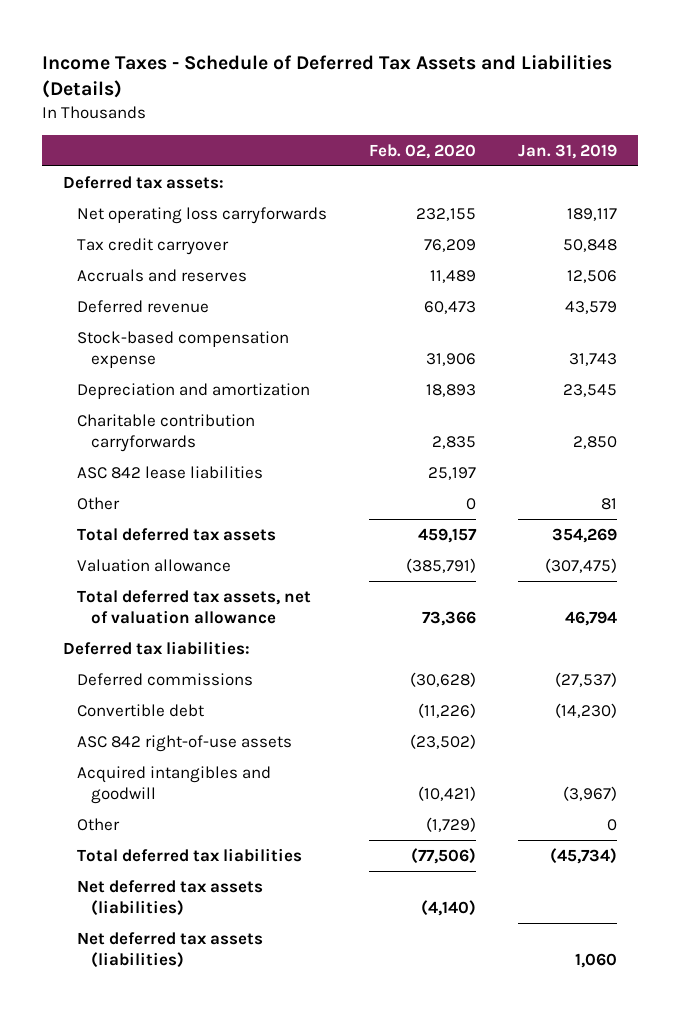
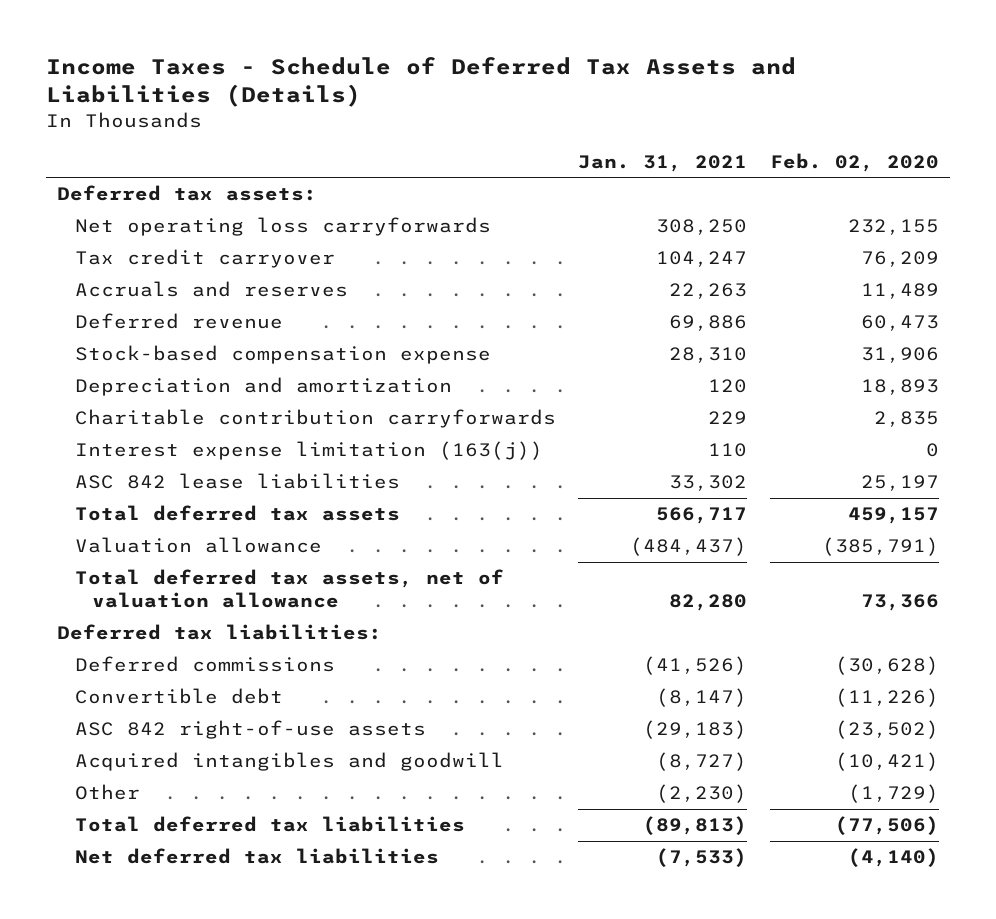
[517,143,617,159] Jan. 31, 2019 -> none
none -> [578,154,748,172] Jan. 31, 2021
none -> [74,441,543,461] Interest expense limitation (163(j))
[77,496,121,510] Other -> none
[77,931,264,968] Net deferred tax assets (liabilities) -> none
[77,879,264,916] Net deferred tax assets (liabilities) -> [74,848,439,865] Net deferred tax liabilities

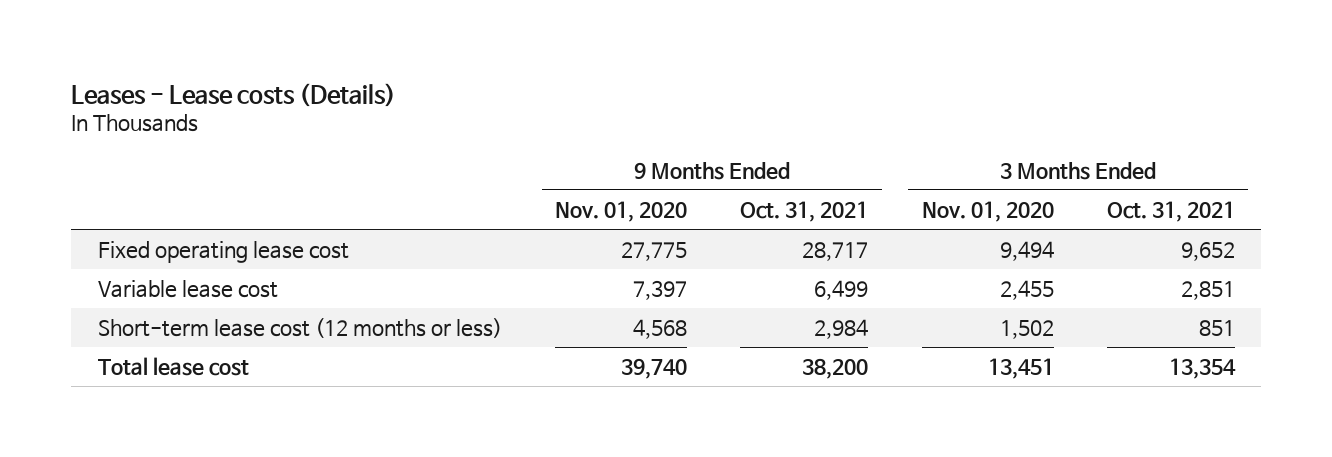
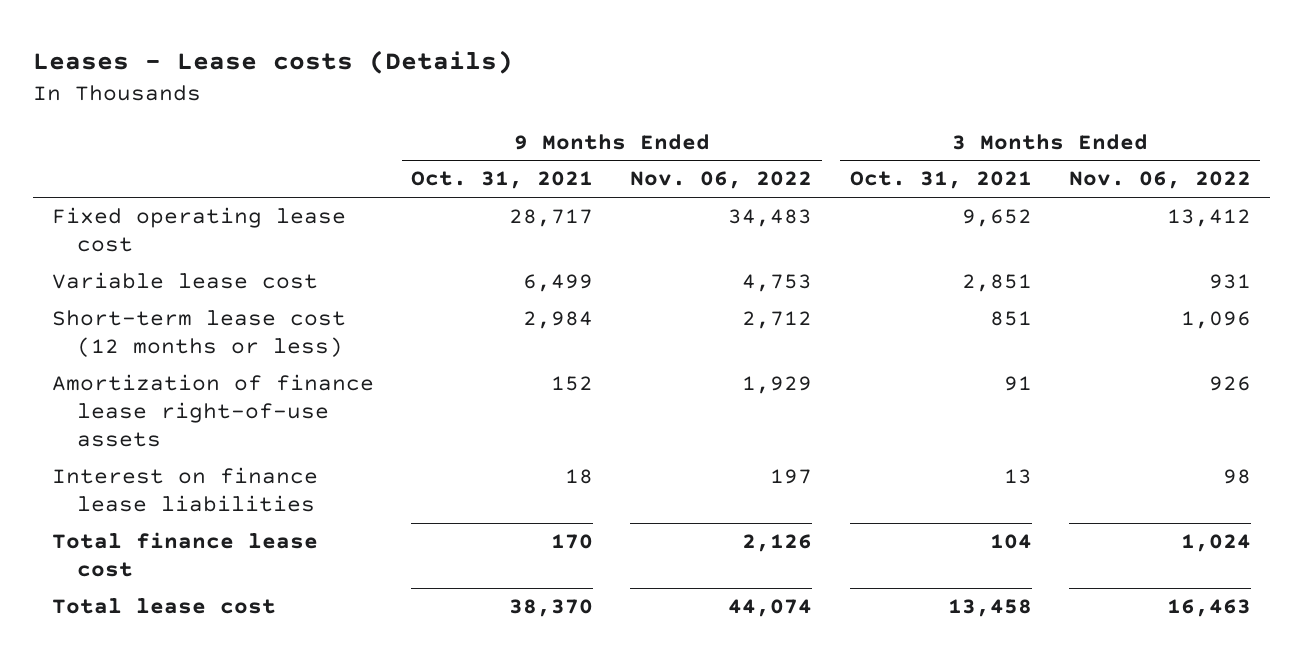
[554,200,687,222] Nov. 01, 2020 -> none
[921,200,1054,222] Nov. 01, 2020 -> none
none -> [630,171,813,190] Nov. 06, 2022
none -> [1069,171,1252,190] Nov. 06, 2022
none -> [51,374,374,447] Amortization of finance lease right-of-use assets
none -> [51,467,318,513] Interest on finance lease liabilities
none -> [51,532,318,578] Total finance lease cost
[802,357,869,379] 38,200 -> [509,599,594,618] 38,370
[1168,357,1236,379] 13,354 -> [947,599,1032,618] 13,458

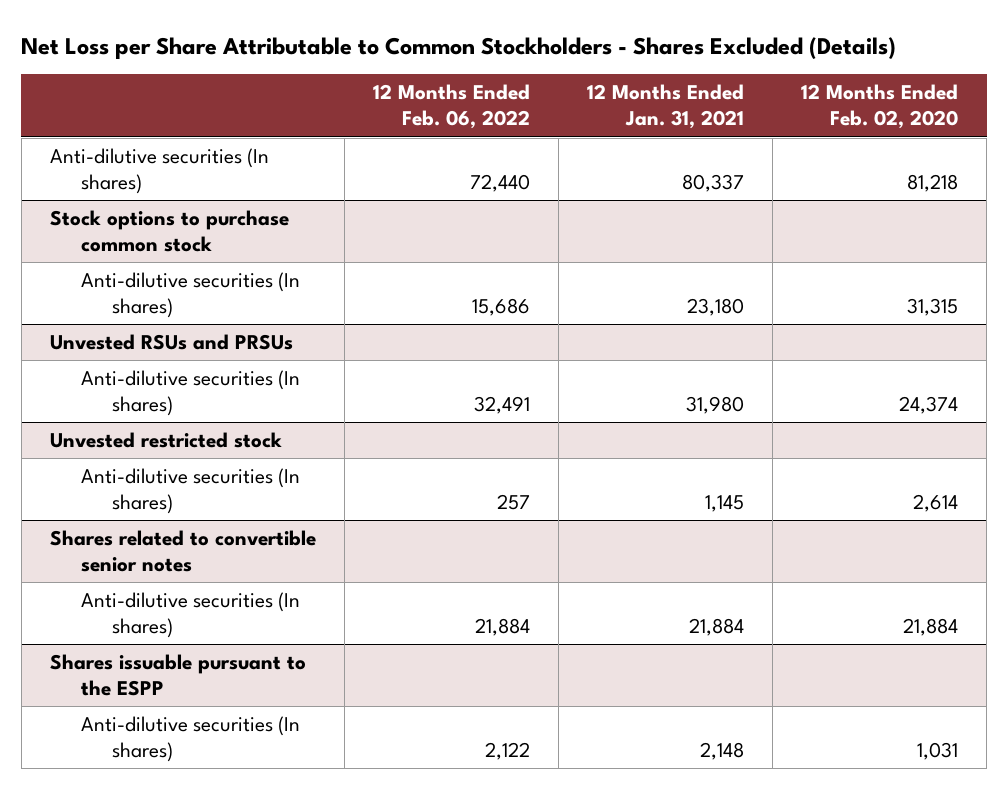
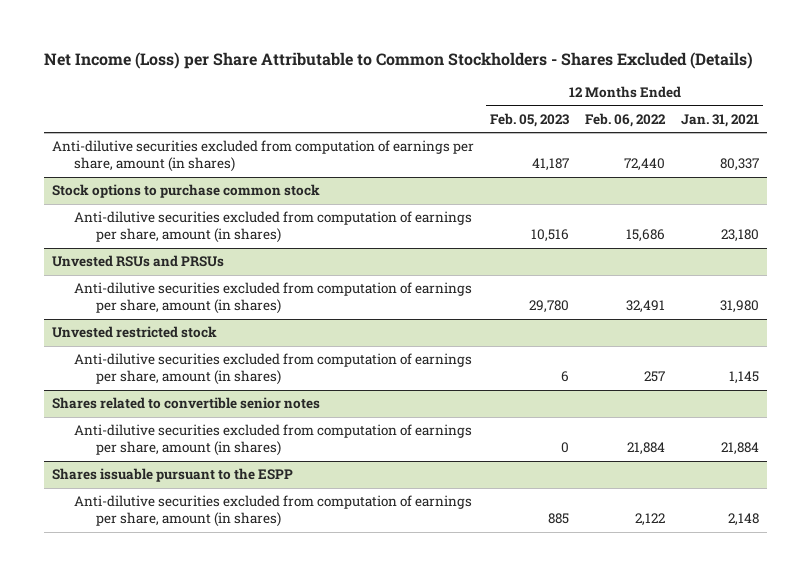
[21,36,897,59] Net Loss per Share Attributable to Common Stockholders - Shares Excluded (Details) -> [43,52,753,70] Net Income (Loss) per Share Attributable to Common Stockholders - Shares Excluded (Details)
[801,84,959,130] 12 Months Ended Feb. 02, 2020 -> none
none -> [490,112,570,127] Feb. 05, 2023
[50,147,270,194] Anti-dilutive securities (In shares) -> [51,140,474,173] Anti-dilutive securities excluded from computation of earnings per share, amount (in shares)
[81,271,301,318] Anti-dilutive securities (In shares) -> [73,211,472,244] Anti-dilutive securities excluded from computation of earnings per share, amount (in shares)
[81,369,301,416] Anti-dilutive securities (In shares) -> [73,282,472,315] Anti-dilutive securities excluded from computation of earnings per share, amount (in shares)
[81,467,301,514] Anti-dilutive securities (In shares) -> [73,353,472,386] Anti-dilutive securities excluded from computation of earnings per share, amount (in shares)
[81,591,301,638] Anti-dilutive securities (In shares) -> [73,424,472,457] Anti-dilutive securities excluded from computation of earnings per share, amount (in shares)
[81,715,301,762] Anti-dilutive securities (In shares) -> [73,495,472,528] Anti-dilutive securities excluded from computation of earnings per share, amount (in shares)

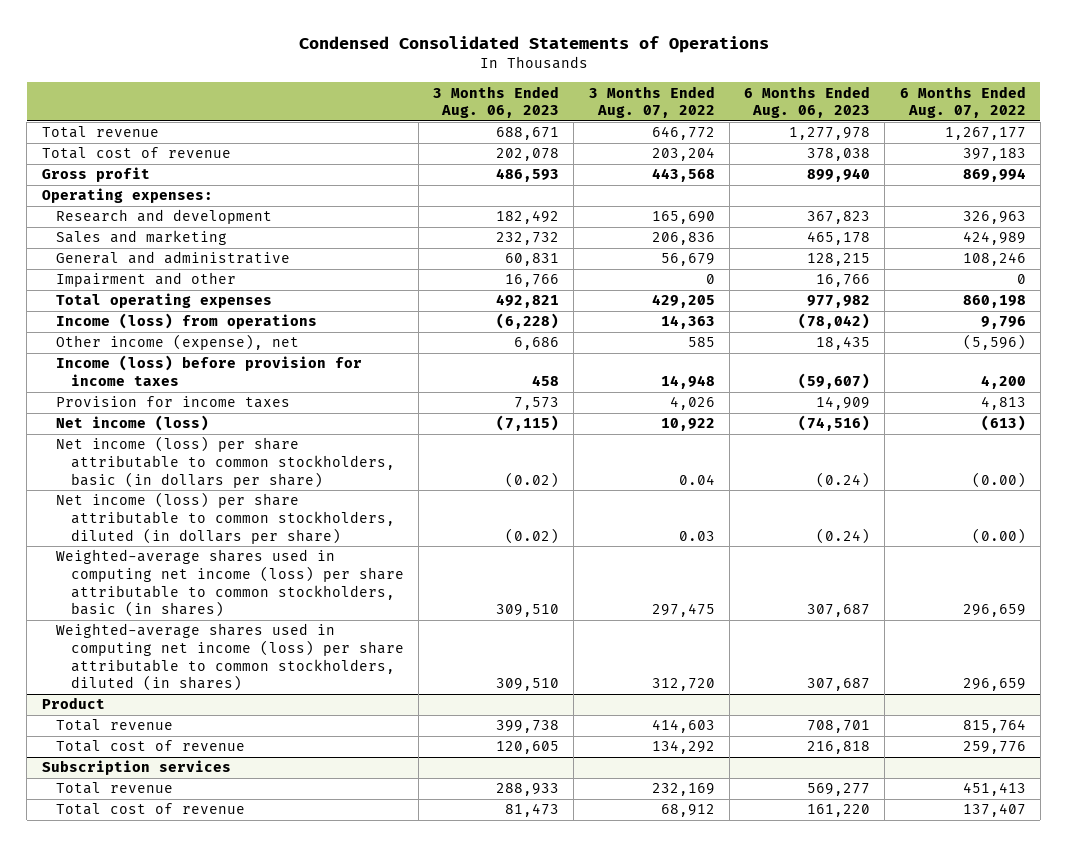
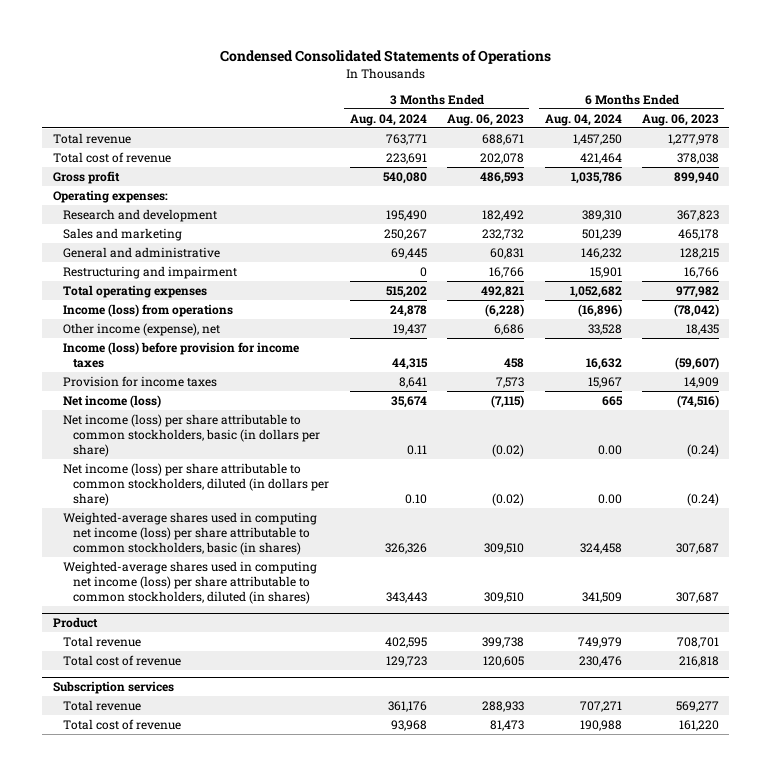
[588,85,715,119] 3 Months Ended Aug. 07, 2022 -> none
[899,85,1026,119] 6 Months Ended Aug. 07, 2022 -> none
none -> [349,113,427,126] Aug. 04, 2024
none -> [544,113,622,126] Aug. 04, 2024
[56,272,237,288] Impairment and other -> [62,265,237,279] Restructuring and impairment

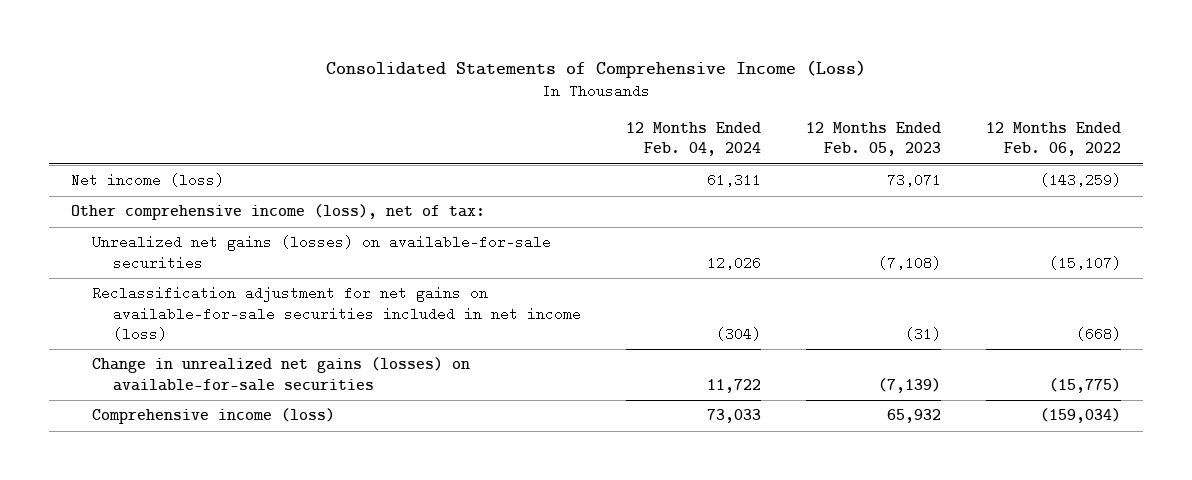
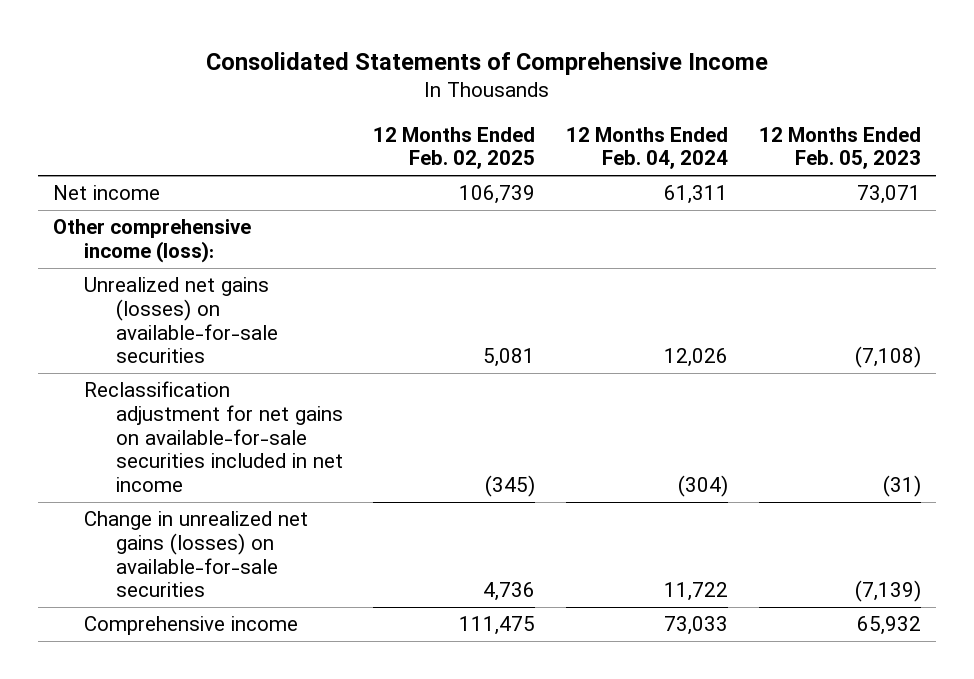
[325,60,866,79] Consolidated Statements of Comprehensive Income (Loss) -> [205,51,768,75] Consolidated Statements of Comprehensive Income
[985,121,1121,157] 12 Months Ended Feb. 06, 2022 -> none
none -> [373,126,536,170] 12 Months Ended Feb. 02, 2025
[71,173,225,188] Net income (loss) -> [53,185,161,201] Net income
[71,204,486,221] Other comprehensive income (loss), net of tax: -> [53,219,252,263] Other comprehensive income (loss):
[91,286,581,341] Reclassification adjustment for net gains on available-for-sale securities included in net income (loss) -> [84,381,343,493] Reclassification adjustment for net gains on available-for-sale securities included in net income
[91,408,335,425] Comprehensive income (loss) -> [84,616,299,636] Comprehensive income

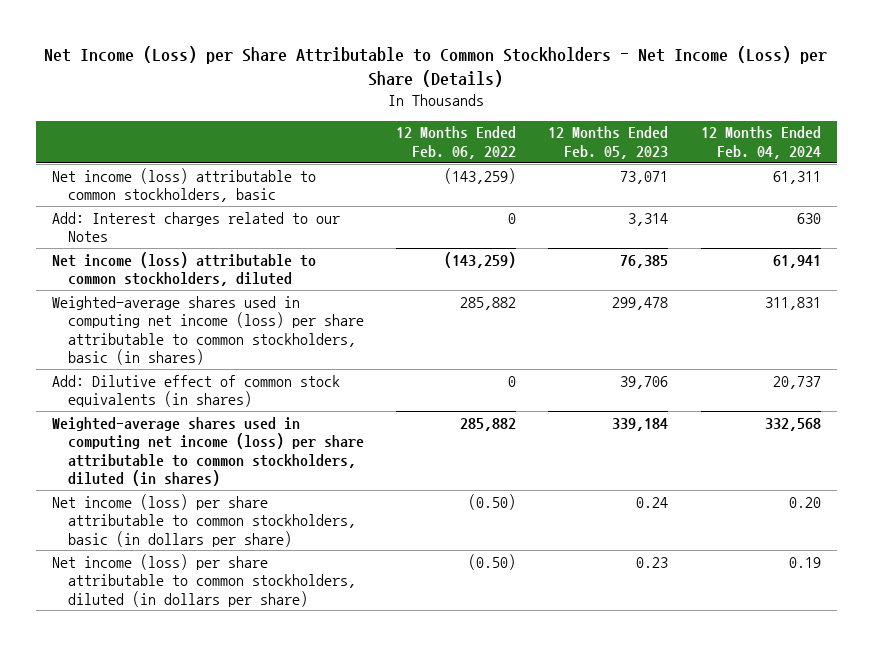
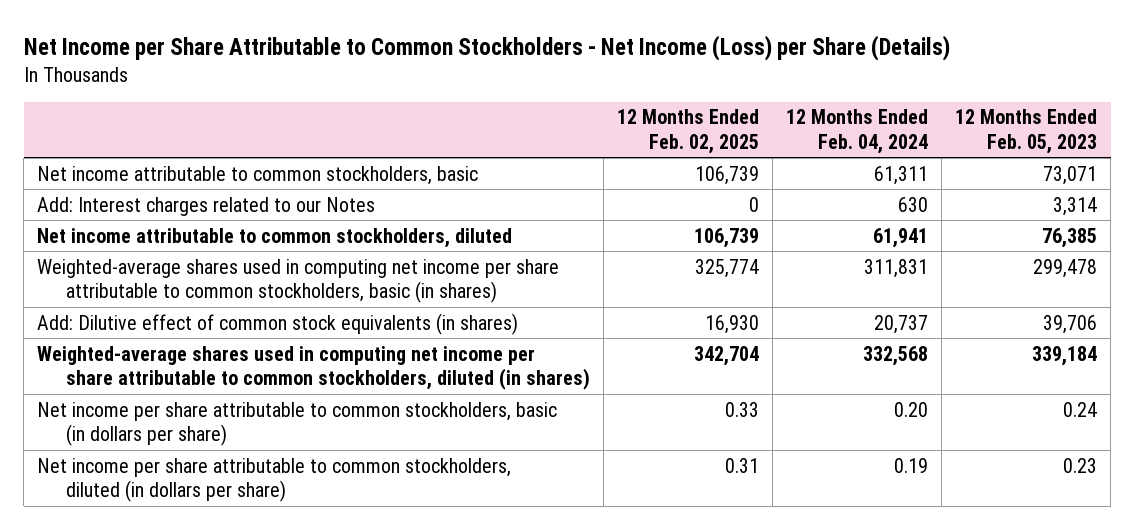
[44,46,828,88] Net Income (Loss) per Share Attributable to Common Stockholders - Net Income (Loss) per Share (Details) -> [23,34,950,61] Net Income per Share Attributable to Common Stockholders - Net Income (Loss) per Share (Details)
[395,126,516,160] 12 Months Ended Feb. 06, 2022 -> none
none -> [617,109,760,154] 12 Months Ended Feb. 02, 2025
[52,167,317,203] Net income (loss) attributable to common stockholders, basic -> [37,165,479,185] Net income attributable to common stockholders, basic
[52,251,317,287] Net income (loss) attributable to common stockholders, diluted -> [37,227,513,248] Net income attributable to common stockholders, diluted
[52,295,364,366] Weighted-average shares used in computing net income (loss) per share attributable to common stockholders, basic (in shares) -> [37,258,560,304] Weighted-average shares used in computing net income per share attributable to common stockholders, basic (in shares)
[52,416,364,487] Weighted-average shares used in computing net income (loss) per share attributable to common stockholders, diluted (in shares) -> [37,345,591,391] Weighted-average shares used in computing net income per share attributable to common stockholders, diluted (in shares)
[52,493,356,547] Net income (loss) per share attributable to common stockholders, basic (in dollars per share) -> [37,401,558,447] Net income per share attributable to common stockholders, basic (in dollars per share)
[52,553,356,607] Net income (loss) per share attributable to common stockholders, diluted (in dollars per share) -> [37,457,512,503] Net income per share attributable to common stockholders, diluted (in dollars per share)

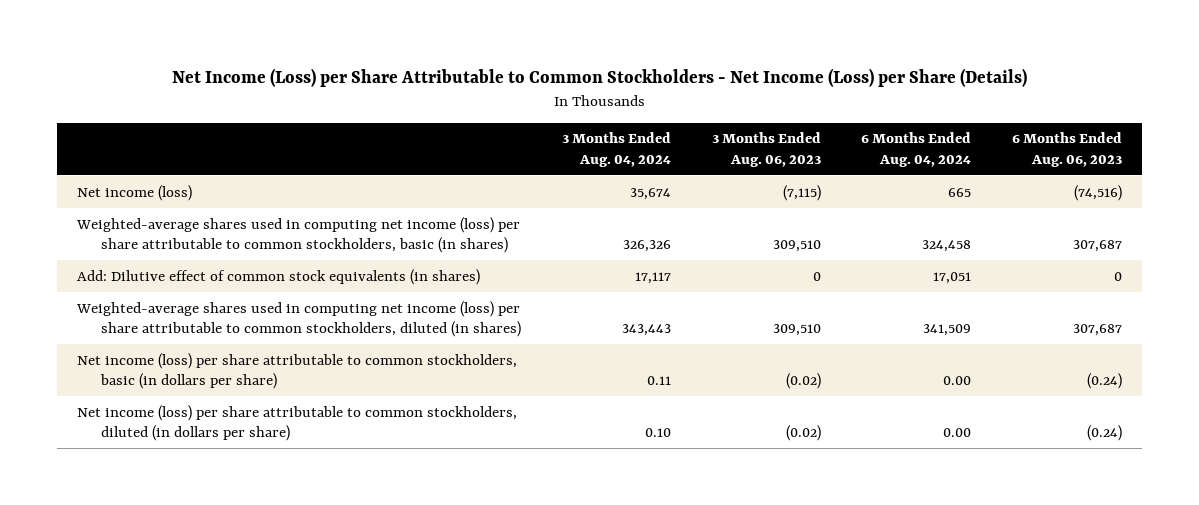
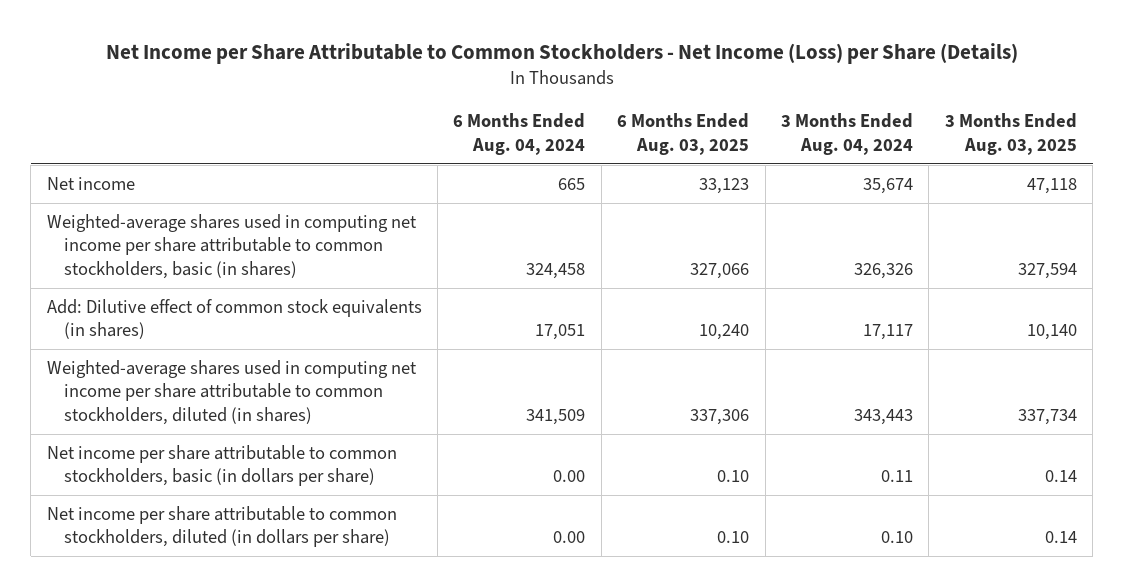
[171,68,1027,88] Net Income (Loss) per Share Attributable to Common Stockholders - Net Income (Loss) per Share (Details) -> [105,43,1018,65] Net Income per Share Attributable to Common Stockholders - Net Income (Loss) per Share (Details)
[711,132,821,167] 3 Months Ended Aug. 06, 2023 -> none
[1012,132,1123,167] 6 Months Ended Aug. 06, 2023 -> none
none -> [617,113,750,156] 6 Months Ended Aug. 03, 2025
none -> [944,113,1077,156] 3 Months Ended Aug. 03, 2025
[77,184,193,201] Net income (loss) -> [46,176,135,190] Net income
[76,216,521,253] Weighted-average shares used in computing net income (loss) per share attributable to common stockholders, basic (in shares) -> [46,213,417,280] Weighted-average shares used in computing net income per share attributable to common stockholders, basic (in shares)
[76,300,522,337] Weighted-average shares used in computing net income (loss) per share attributable to common stockholders, diluted (in shares) -> [46,359,417,426] Weighted-average shares used in computing net income per share attributable to common stockholders, diluted (in shares)
[77,352,518,389] Net income (loss) per share attributable to common stockholders, basic (in dollars per share) -> [46,444,397,487] Net income per share attributable to common stockholders, basic (in dollars per share)
[77,404,518,441] Net income (loss) per share attributable to common stockholders, diluted (in dollars per share) -> [46,505,397,548] Net income per share attributable to common stockholders, diluted (in dollars per share)

